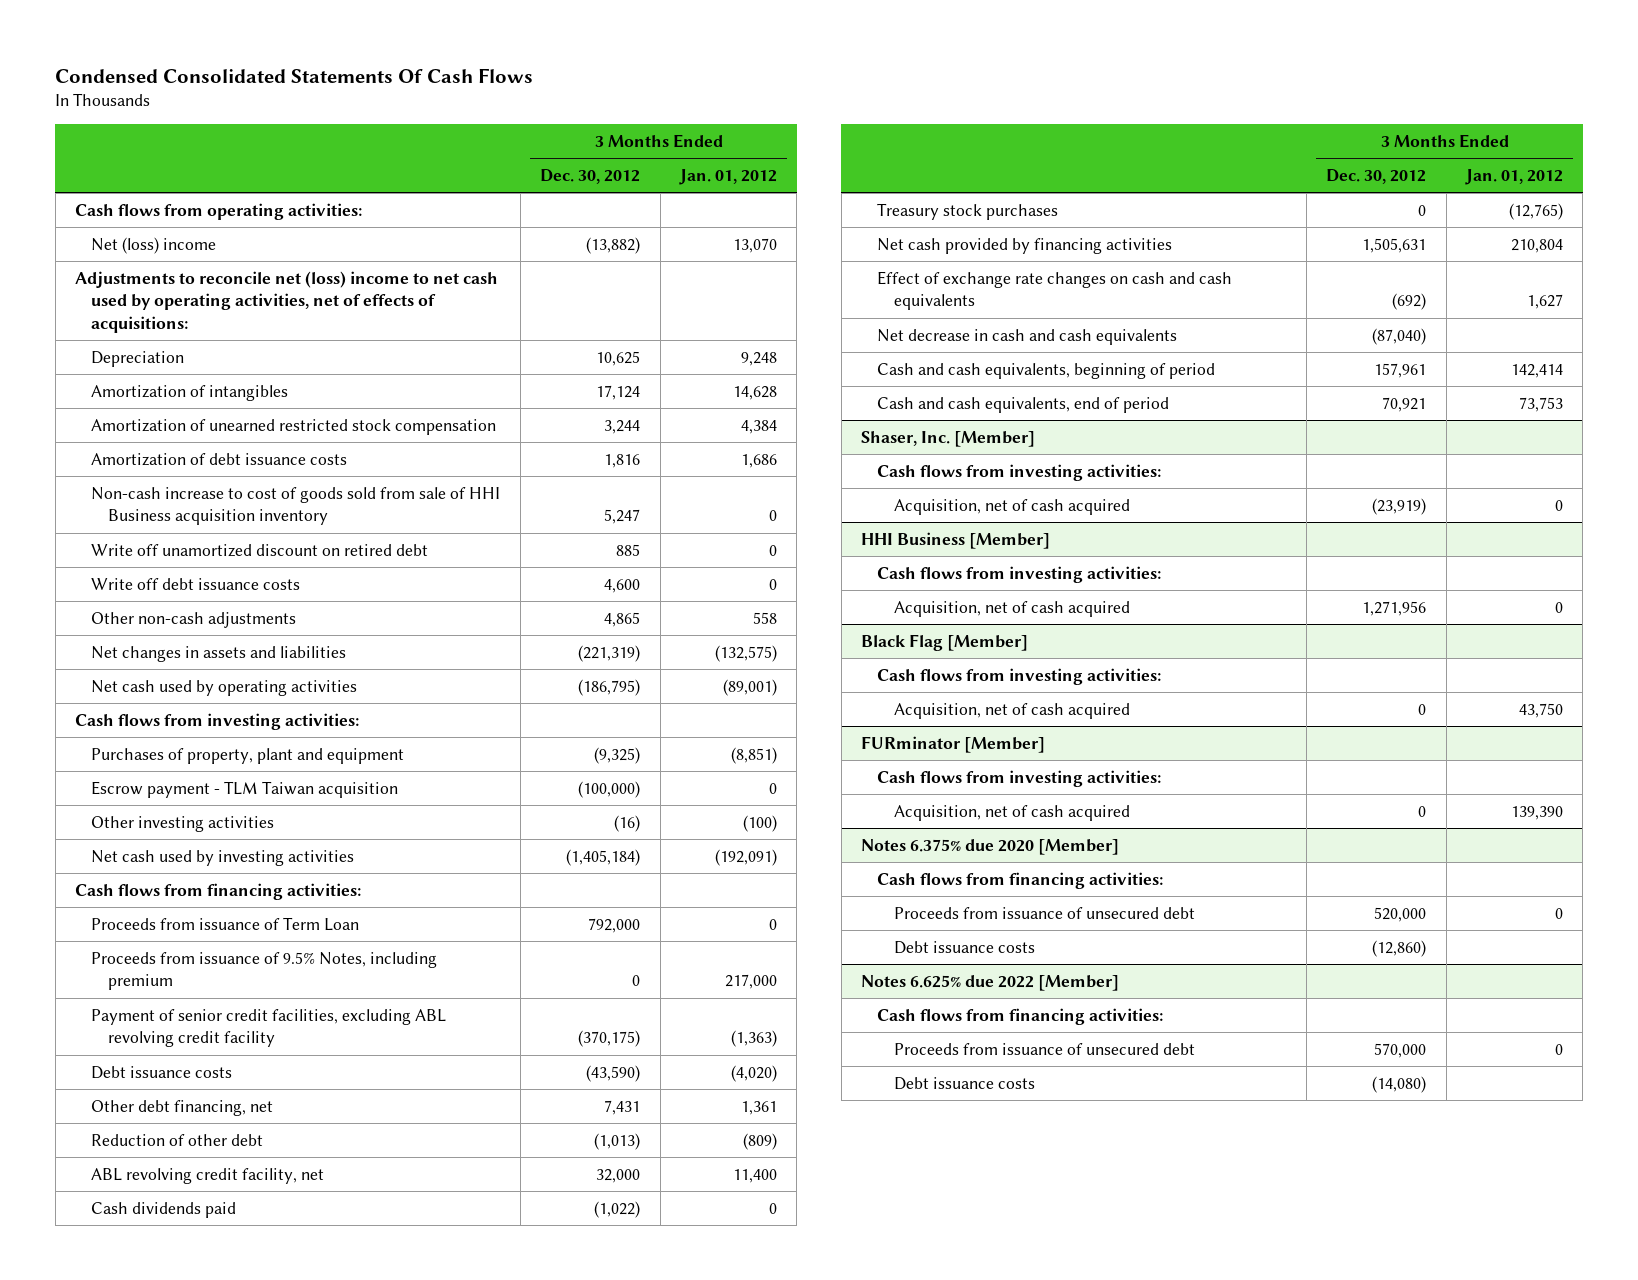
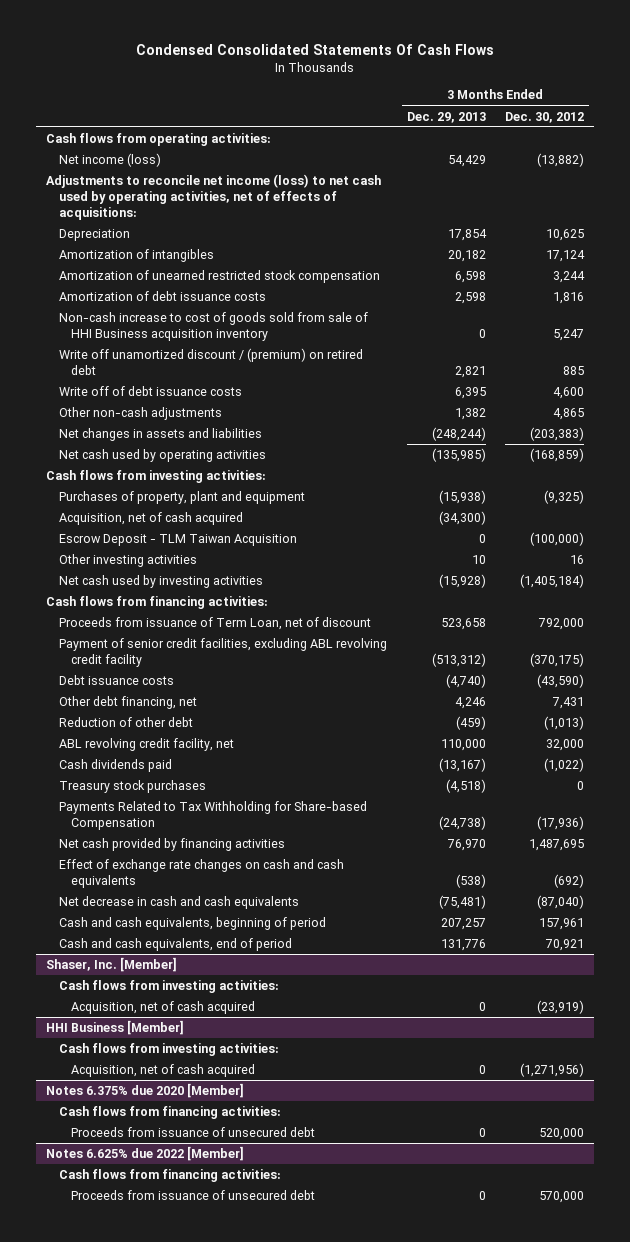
[679,169,778,186] Jan. 01, 2012 -> none
none -> [406,111,486,123] Dec. 29, 2013
[91,236,217,254] Net (loss) income -> [58,152,161,167] Net income (loss)
[75,270,499,334] Adjustments to reconcile net (loss) income to net cash used by operating activities, net of effects of acquisitions: -> [46,173,382,220] Adjustments to reconcile net income (loss) to net cash used by operating activities, net of effects of acquisitions:
[91,543,429,557] Write off unamortized discount on retired debt -> [58,347,363,375] Write off unamortized discount / (premium) on retired debt
[91,577,301,590] Write off debt issuance costs -> [58,385,242,396] Write off of debt issuance costs
[578,644,641,662] (221,319) -> [530,426,585,441] (203,383)
[578,678,641,696] (186,795) -> [530,447,585,462] (168,859)
none -> [58,511,243,525] Acquisition, net of cash acquired
[91,780,399,798] Escrow payment - TLM Taiwan acquisition -> [58,533,297,546] Escrow Deposit - TLM Taiwan Acquisition
[614,814,641,832] (16) -> [570,554,585,564] 16
[91,951,438,991] Proceeds from issuance of 9.5% Notes, including premium -> none
[91,916,360,931] Proceeds from issuance of Term Loan -> [58,616,371,630] Proceeds from issuance of Term Loan, net of discount
none -> [58,800,367,830] Payments Related to Tax Withholding for Share-based Compensation
[1362,237,1427,253] 1,505,631 -> [529,838,585,851] 1,487,695
[861,633,1029,651] Black Flag [Member] -> none
[877,667,1162,685] Cash flows from investing activities: -> none
[893,702,1130,719] Acquisition, net of cash acquired -> none
[861,735,1046,753] FURminator [Member] -> none
[877,769,1162,787] Cash flows from investing activities: -> none
[893,804,1130,821] Acquisition, net of cash acquired -> none
[1362,600,1427,616] 1,271,956 -> [520,1062,585,1077] (1,271,956)
[893,940,1035,954] Debt issuance costs -> none
[893,1076,1035,1090] Debt issuance costs -> none

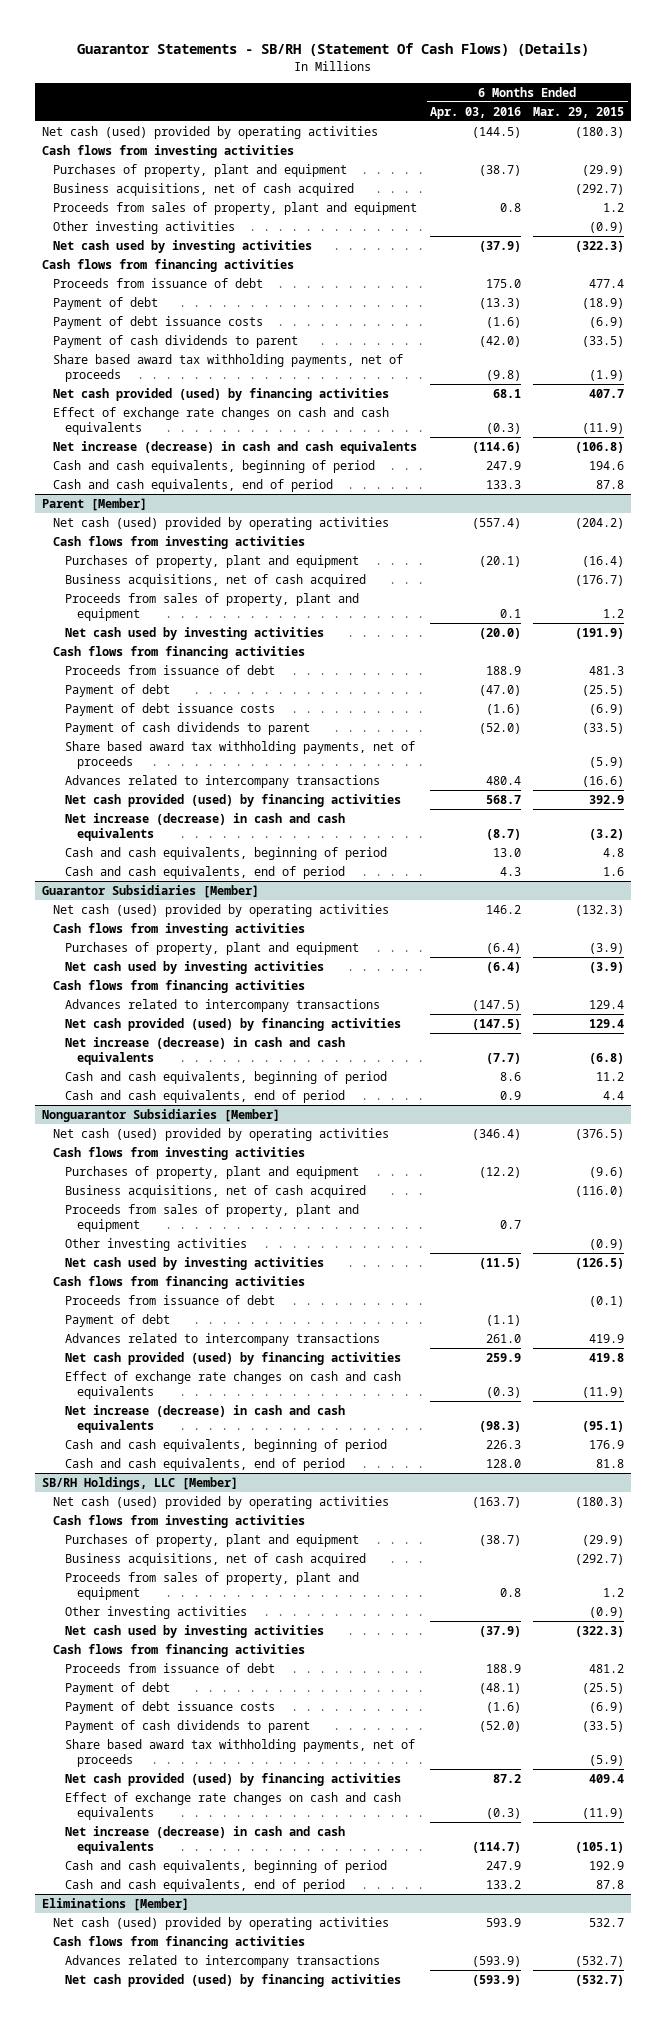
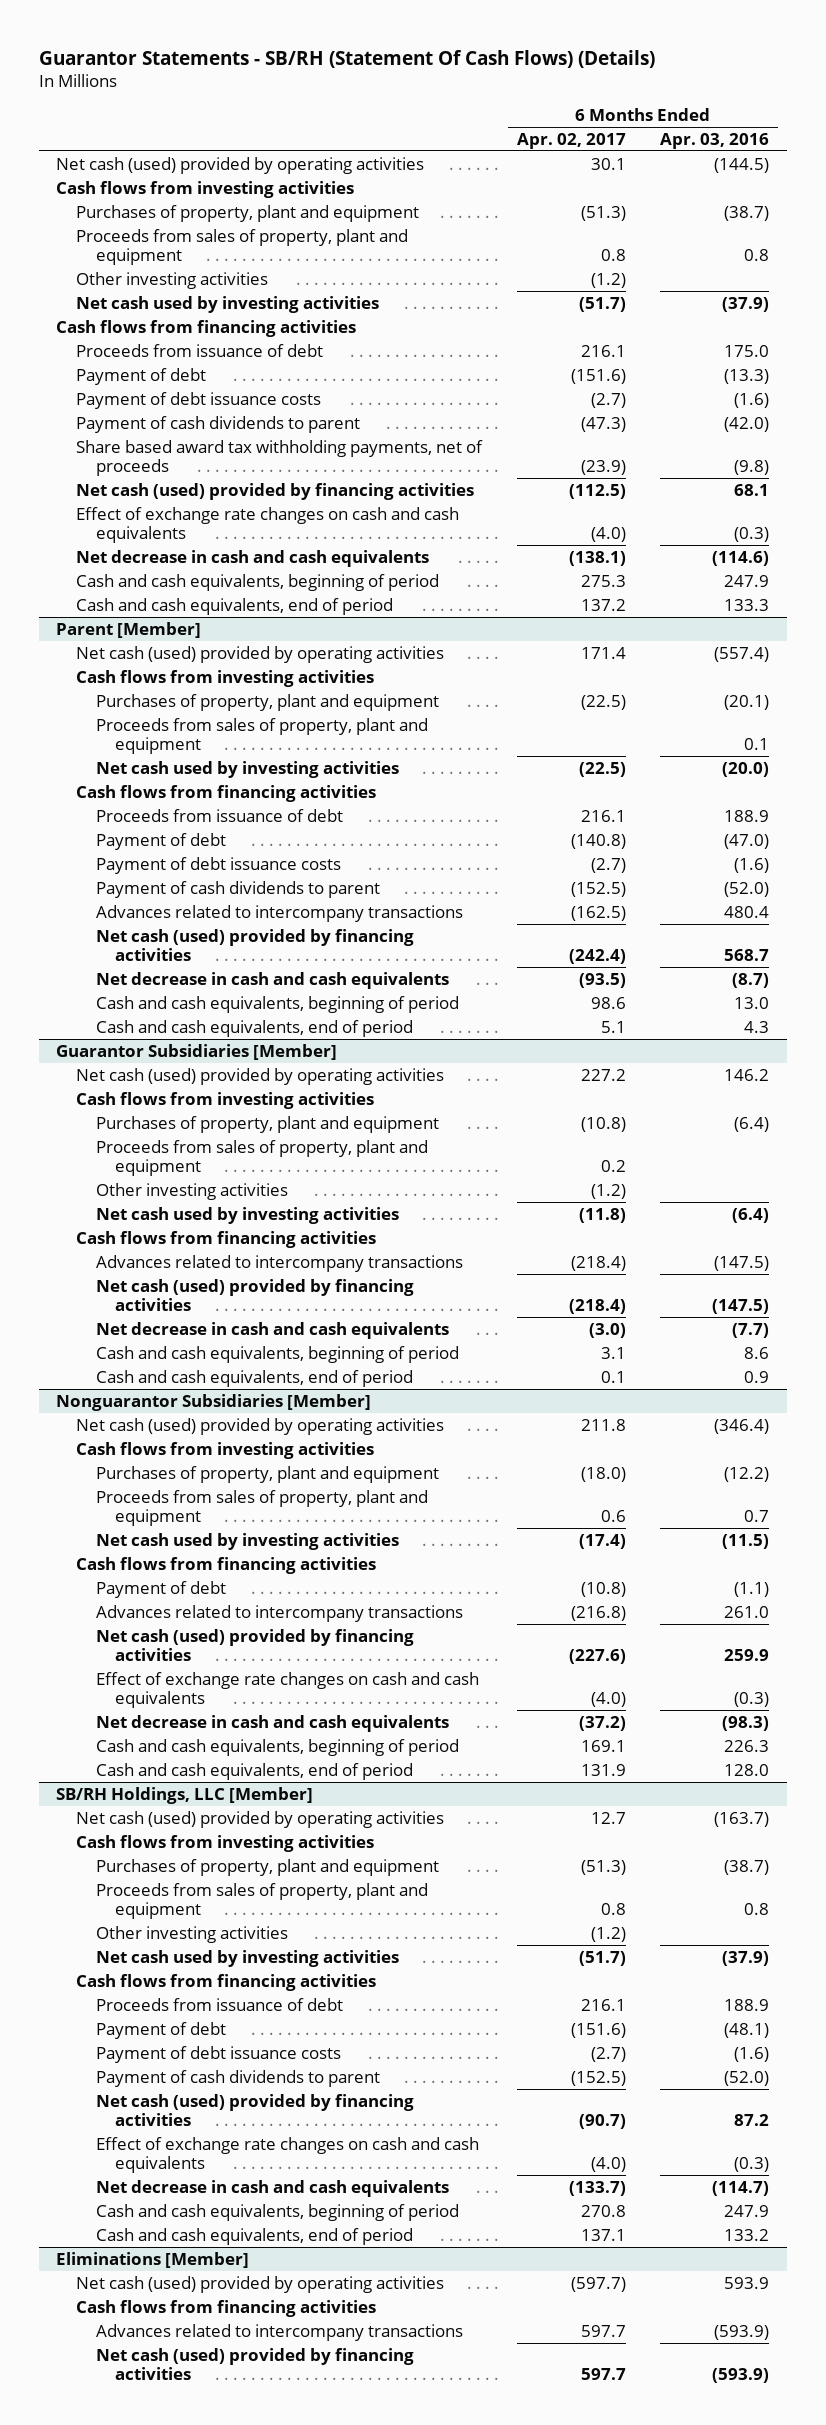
[533,106,625,118] Mar. 29, 2015 -> none
none -> [516,133,626,150] Apr. 02, 2017
[53,182,355,196] Business acquisitions, net of cash acquired -> none
[53,387,390,401] Net cash provided (used) by financing activities -> [75,482,474,500] Net cash (used) provided by financing activities
[53,440,418,454] Net increase (decrease) in cash and cash equivalents -> [75,549,429,567] Net decrease in cash and cash equivalents
[65,573,367,587] Business acquisitions, net of cash acquired -> none
[65,740,416,769] Share based award tax withholding payments, net of proceeds -> none
[65,793,402,807] Net cash provided (used) by financing activities -> [95,928,414,961] Net cash (used) provided by financing activities
[65,812,346,841] Net increase (decrease) in cash and cash equivalents -> [95,971,449,989] Net decrease in cash and cash equivalents
none -> [95,1139,428,1176] Proceeds from sales of property, plant and equipment
none -> [95,1182,288,1200] Other investing activities
[65,1017,402,1031] Net cash provided (used) by financing activities -> [95,1278,414,1311] Net cash (used) provided by financing activities
[65,1036,346,1065] Net increase (decrease) in cash and cash equivalents -> [95,1321,449,1339] Net decrease in cash and cash equivalents
[65,1184,367,1198] Business acquisitions, net of cash acquired -> none
[65,1237,248,1251] Other investing activities -> none
[65,1294,276,1305] Proceeds from issuance of debt -> none
[65,1351,402,1365] Net cash provided (used) by financing activities -> [95,1628,414,1661] Net cash (used) provided by financing activities
[65,1404,346,1433] Net increase (decrease) in cash and cash equivalents -> [95,1714,449,1732] Net decrease in cash and cash equivalents
[65,1552,367,1566] Business acquisitions, net of cash acquired -> none
[65,1738,416,1767] Share based award tax withholding payments, net of proceeds -> none
[65,1772,402,1786] Net cash provided (used) by financing activities -> [95,2093,414,2126] Net cash (used) provided by financing activities
[65,1825,346,1854] Net increase (decrease) in cash and cash equivalents -> [95,2179,449,2197] Net decrease in cash and cash equivalents
[65,1973,402,1987] Net cash provided (used) by financing activities -> [95,2347,414,2380] Net cash (used) provided by financing activities

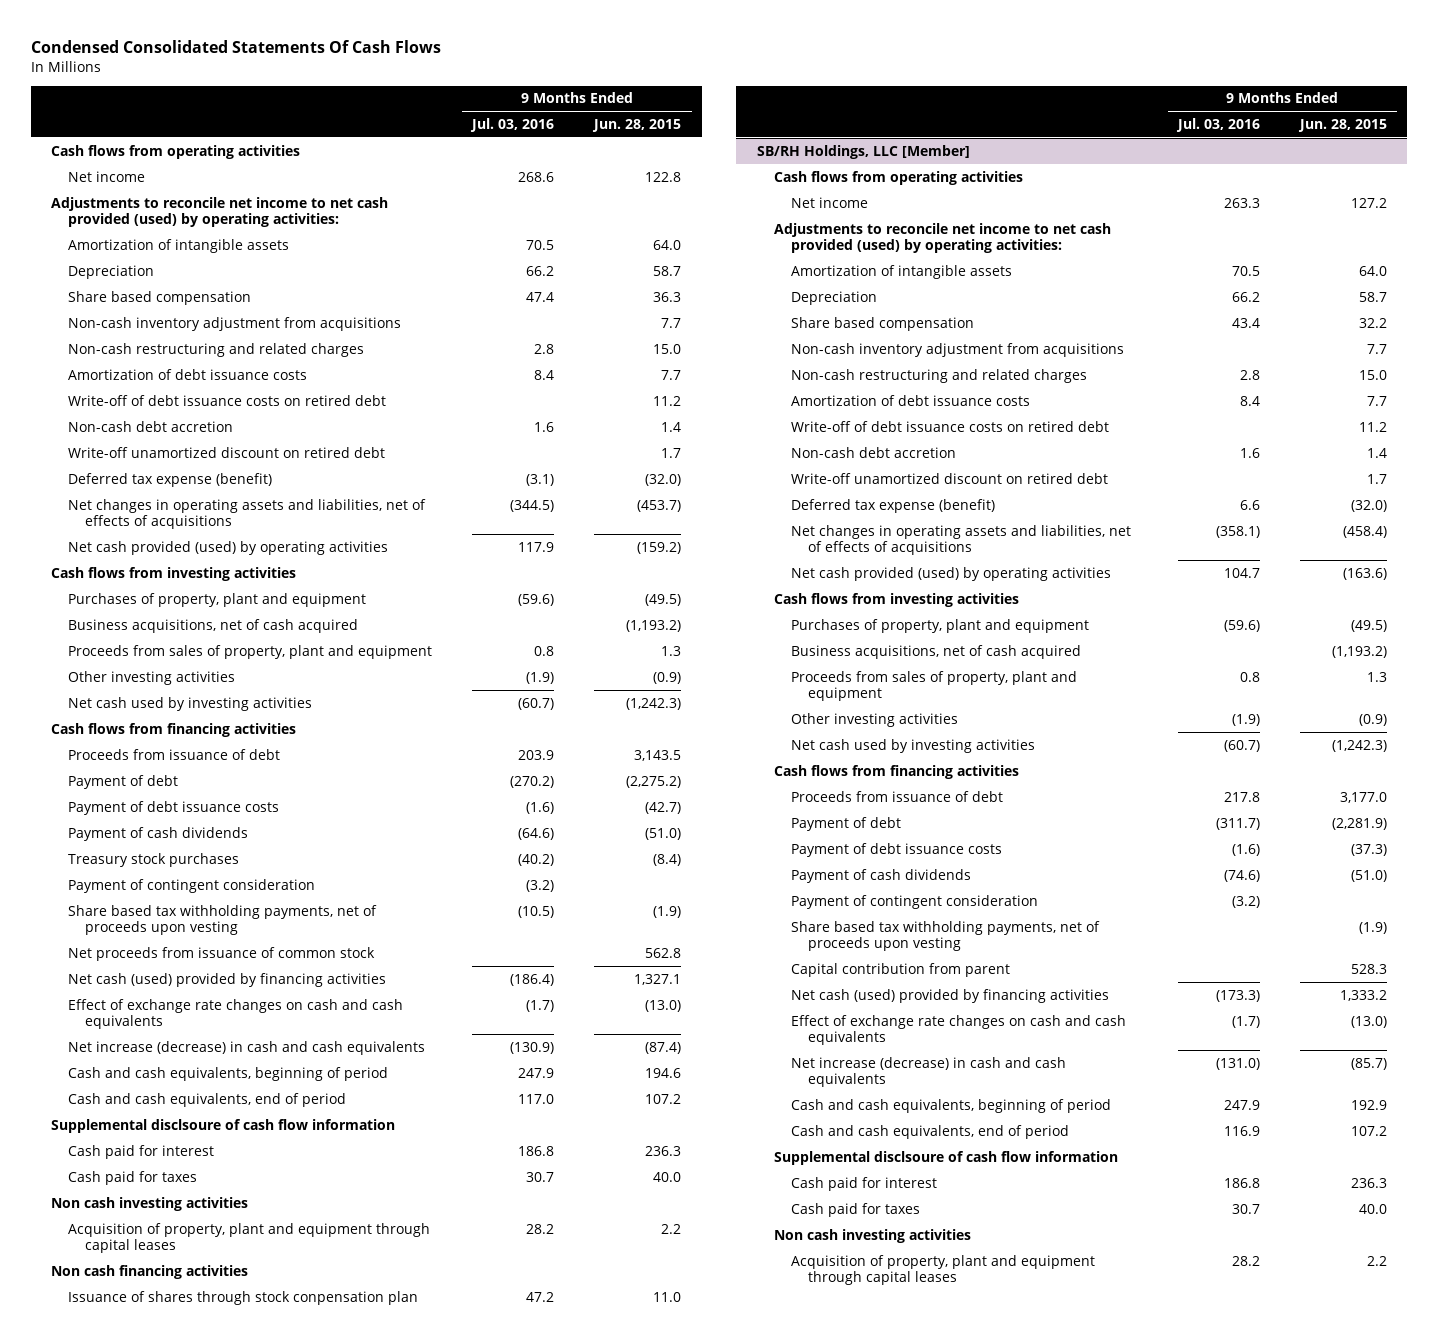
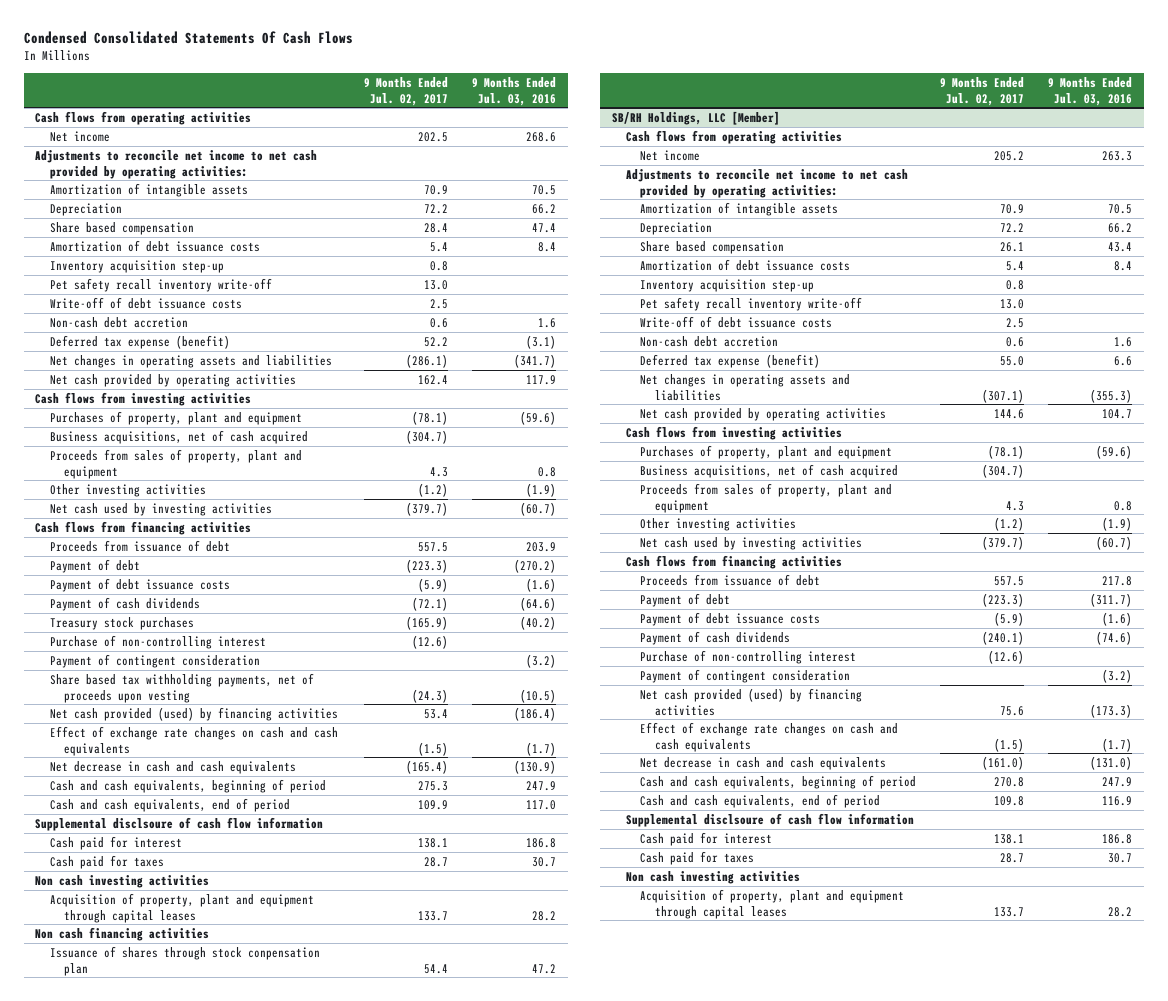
[592,119,682,133] Jun. 28, 2015 -> none
none -> [364,76,449,106] 9 Months Ended Jul. 02, 2017
[51,196,389,228] Adjustments to reconcile net income to net cash provided (used) by operating activities: -> [35,149,318,179] Adjustments to reconcile net income to net cash provided by operating activities:
[68,316,402,331] Non-cash inventory adjustment from acquisitions -> none
[68,342,365,357] Non-cash restructuring and related charges -> none
none -> [49,259,224,273] Inventory acquisition step-up
none -> [49,277,272,292] Pet safety recall inventory write-off
[68,394,387,406] Write-off of debt issuance costs on retired debt -> [49,296,242,309] Write-off of debt issuance costs
[68,446,386,458] Write-off unamortized discount on retired debt -> none
[68,498,427,530] Net changes in operating assets and liabilities, net of effects of acquisitions -> [49,354,332,368] Net changes in operating assets and liabilities
[510,499,555,512] (344.5) -> [514,353,557,368] (341.7)
[68,540,389,555] Net cash provided (used) by operating activities -> [49,373,296,387] Net cash provided by operating activities
none -> [49,634,266,649] Purchase of non-controlling interest
[68,946,376,961] Net proceeds from issuance of common stock -> none
[68,972,387,987] Net cash (used) provided by financing activities -> [49,706,338,721] Net cash provided (used) by financing activities
[68,1040,426,1055] Net increase (decrease) in cash and cash equivalents -> [49,760,296,774] Net decrease in cash and cash equivalents
[773,222,1111,254] Adjustments to reconcile net income to net cash provided (used) by operating activities: -> [626,168,909,198] Adjustments to reconcile net income to net cash provided by operating activities:
[790,342,1124,357] Non-cash inventory adjustment from acquisitions -> none
[790,368,1087,383] Non-cash restructuring and related charges -> none
none -> [640,278,815,292] Inventory acquisition step-up
none -> [640,296,863,311] Pet safety recall inventory write-off
[790,420,1109,432] Write-off of debt issuance costs on retired debt -> [640,315,833,328] Write-off of debt issuance costs
[790,472,1108,484] Write-off unamortized discount on retired debt -> none
[790,524,1131,556] Net changes in operating assets and liabilities, net of effects of acquisitions -> [640,373,851,401] Net changes in operating assets and liabilities
[1215,525,1260,538] (358.1) -> [1090,388,1133,403] (355.3)
[790,566,1111,581] Net cash provided (used) by operating activities -> [640,407,887,421] Net cash provided by operating activities
none -> [640,649,857,664] Purchase of non-controlling interest
[790,920,1100,952] Share based tax withholding payments, net of proceeds upon vesting -> none
[790,962,1010,977] Capital contribution from parent -> none
[790,988,1109,1003] Net cash (used) provided by financing activities -> [640,687,863,716] Net cash provided (used) by financing activities
[790,1056,1066,1088] Net increase (decrease) in cash and cash equivalents -> [640,756,887,770] Net decrease in cash and cash equivalents

